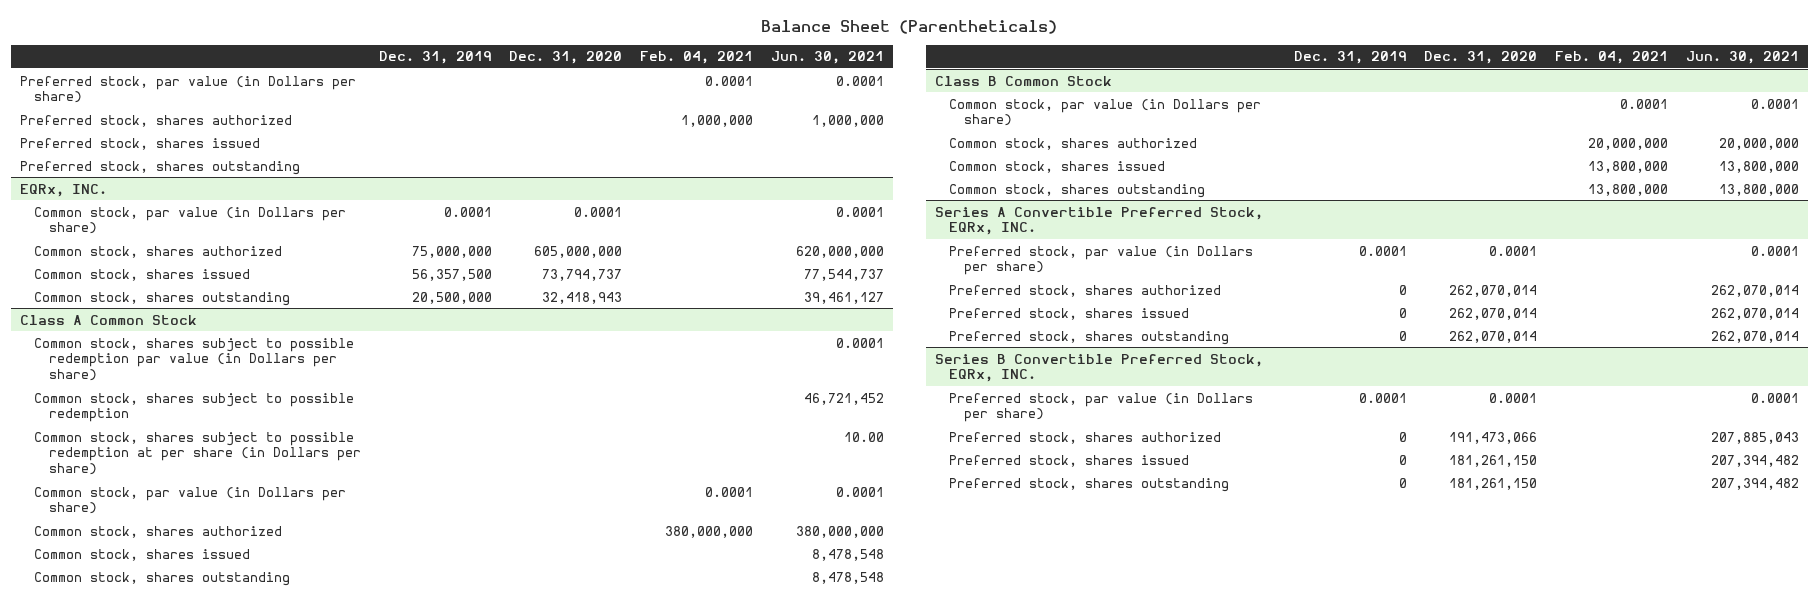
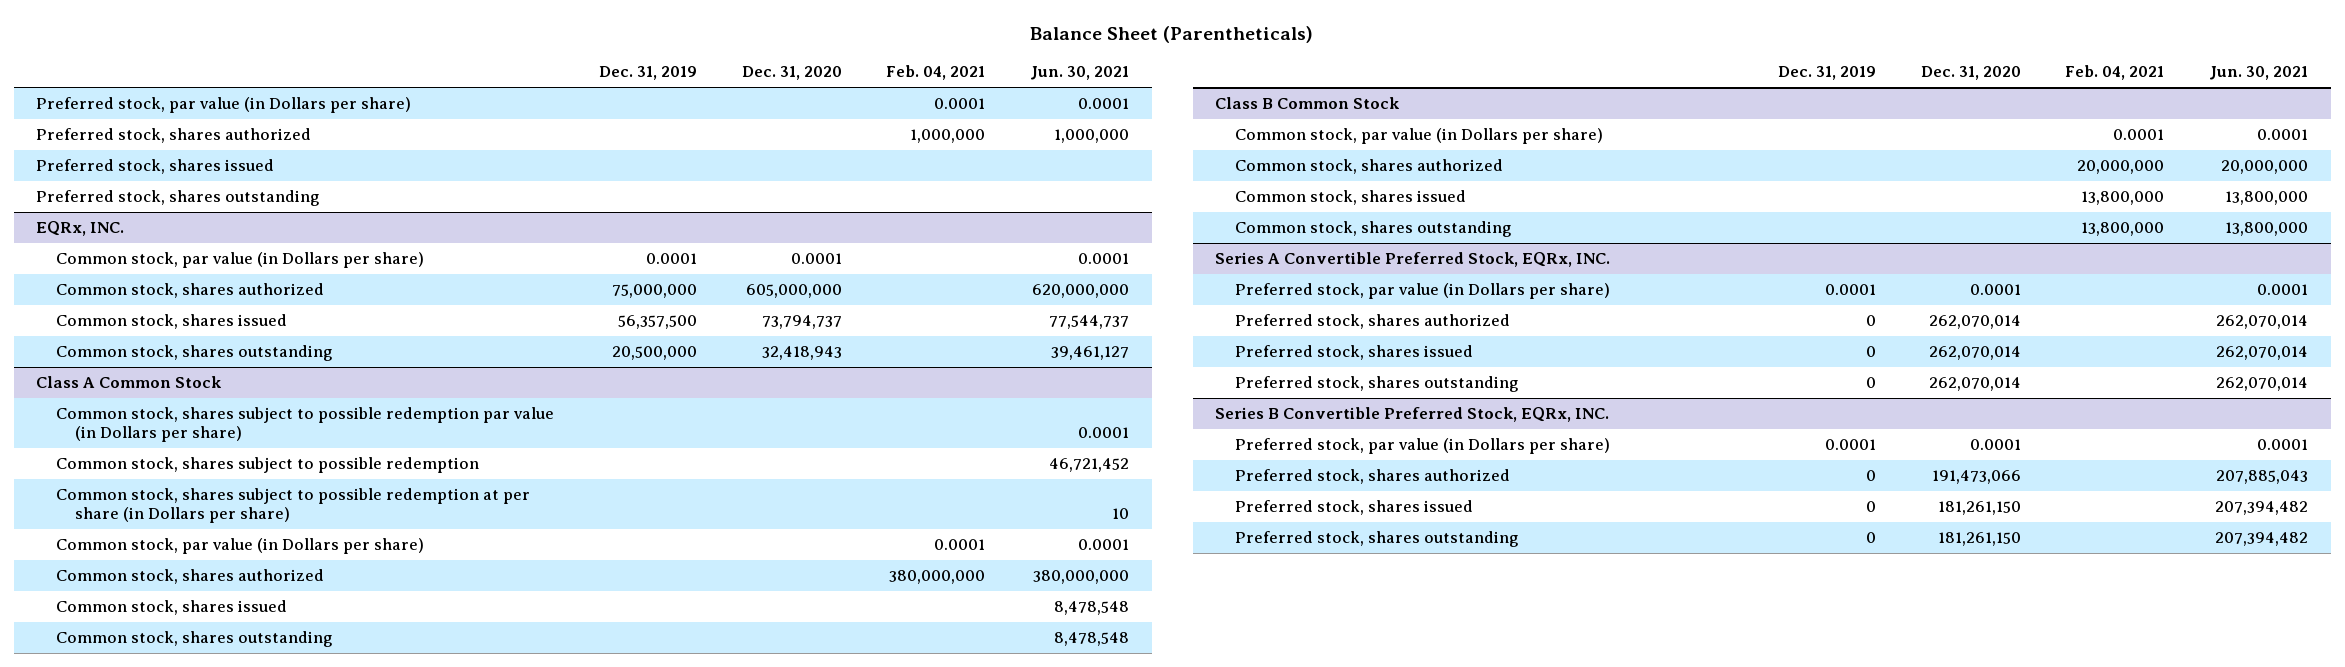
[843,431,884,442] 10.00 -> [1112,508,1130,520] 10

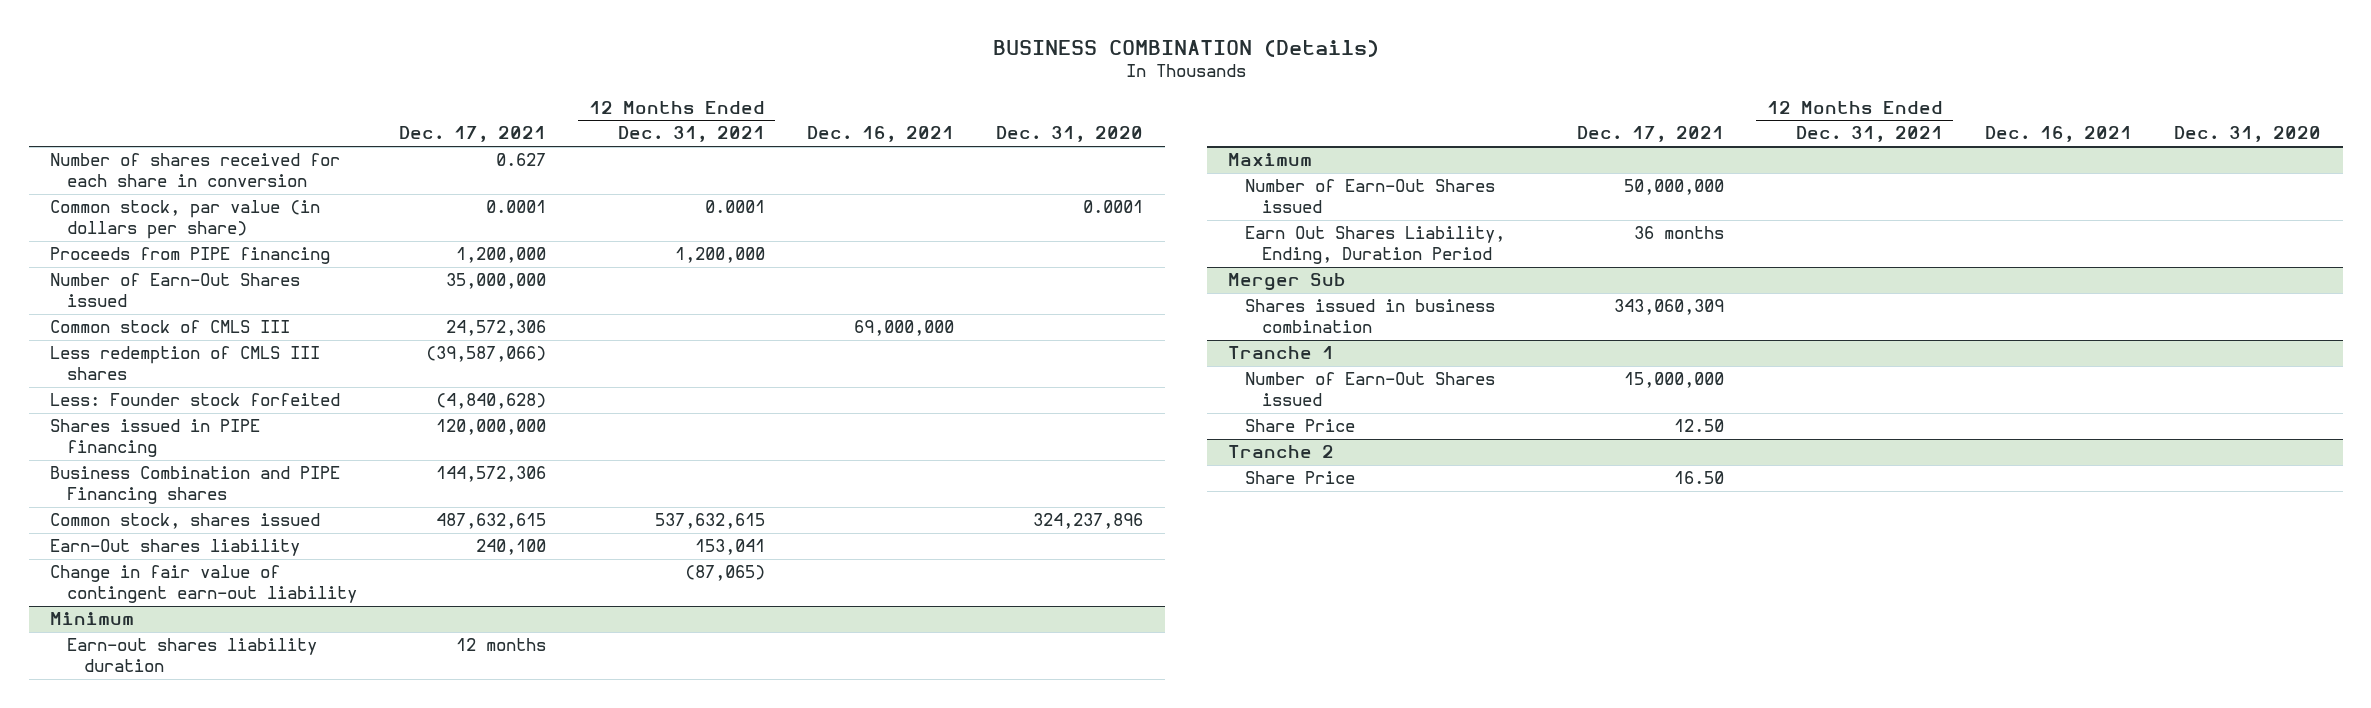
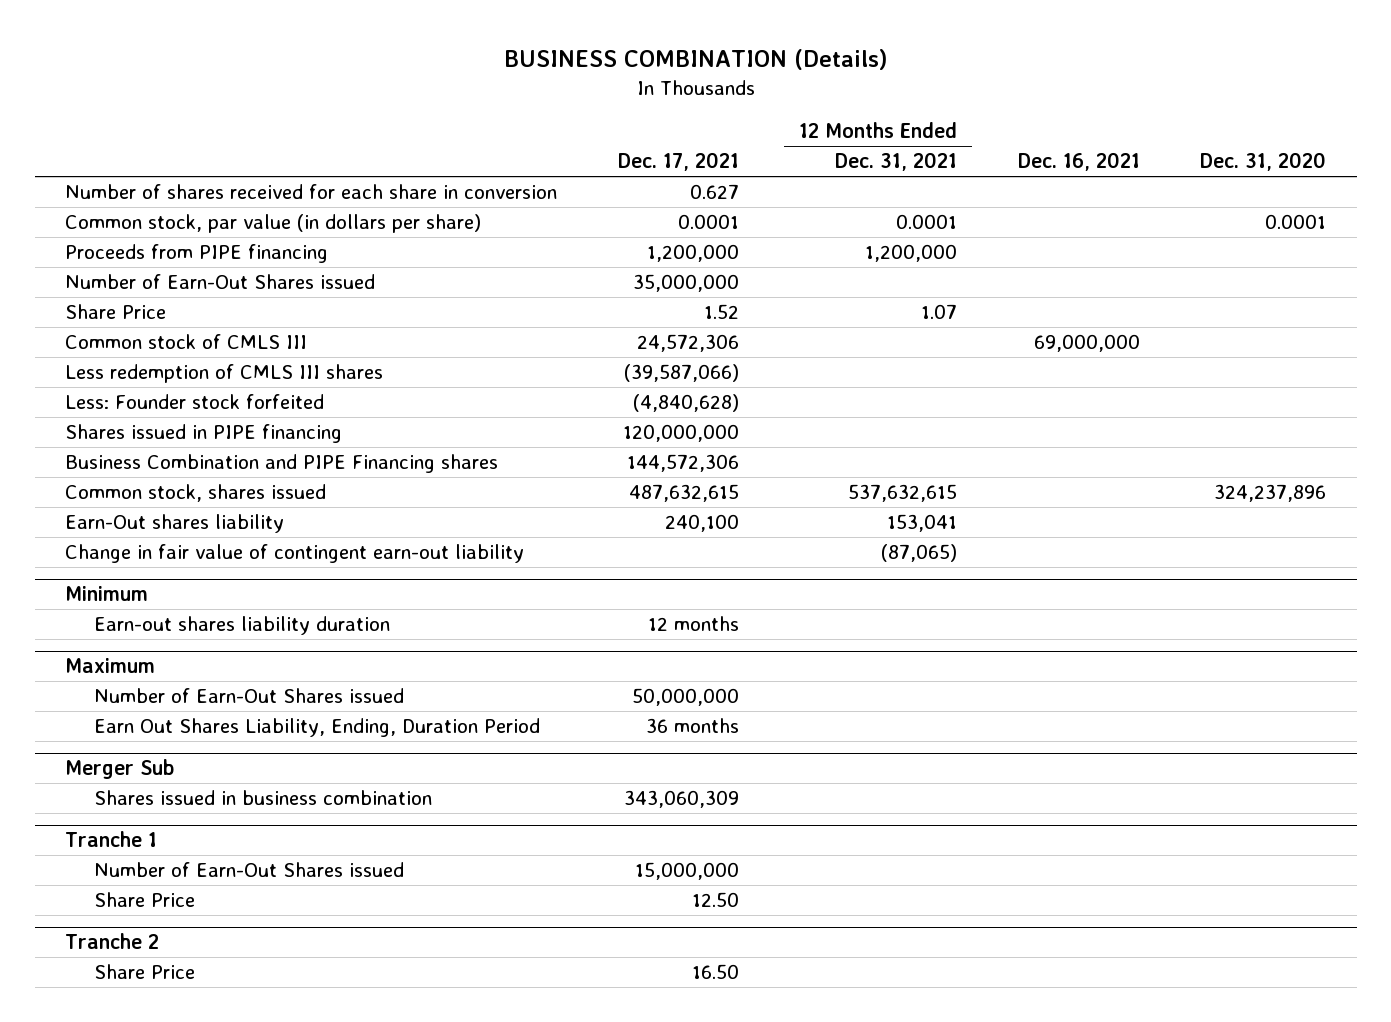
none -> [65,304,167,320] Share Price

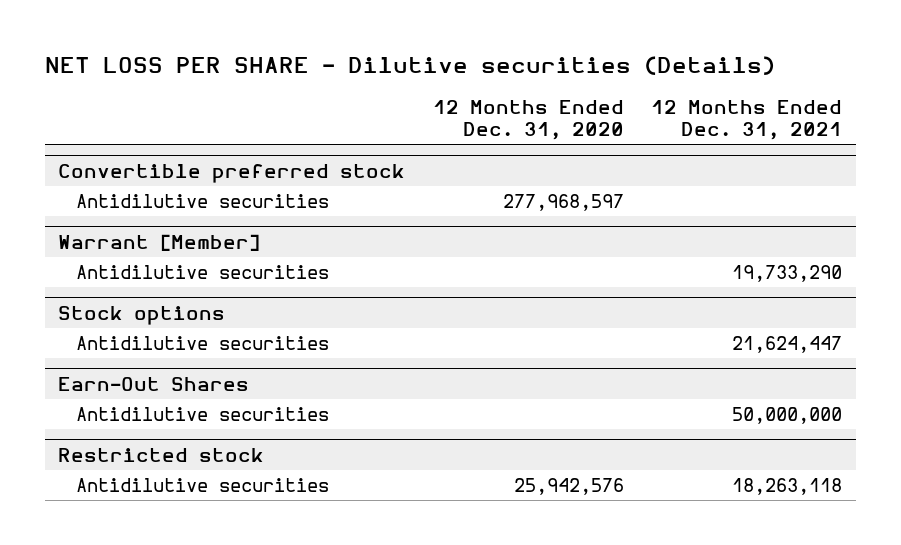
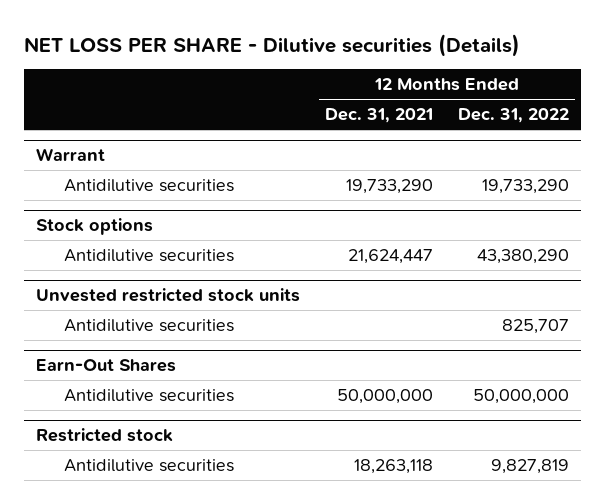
[432,100,624,140] 12 Months Ended Dec. 31, 2020 -> none
none -> [458,108,570,124] Dec. 31, 2022
[58,164,406,184] Convertible preferred stock -> none
[76,194,330,209] Antidilutive securities -> none
[58,234,261,252] Warrant [Member] -> [36,148,106,162] Warrant
none -> [36,288,301,303] Unvested restricted stock units
none -> [64,318,235,332] Antidilutive securities

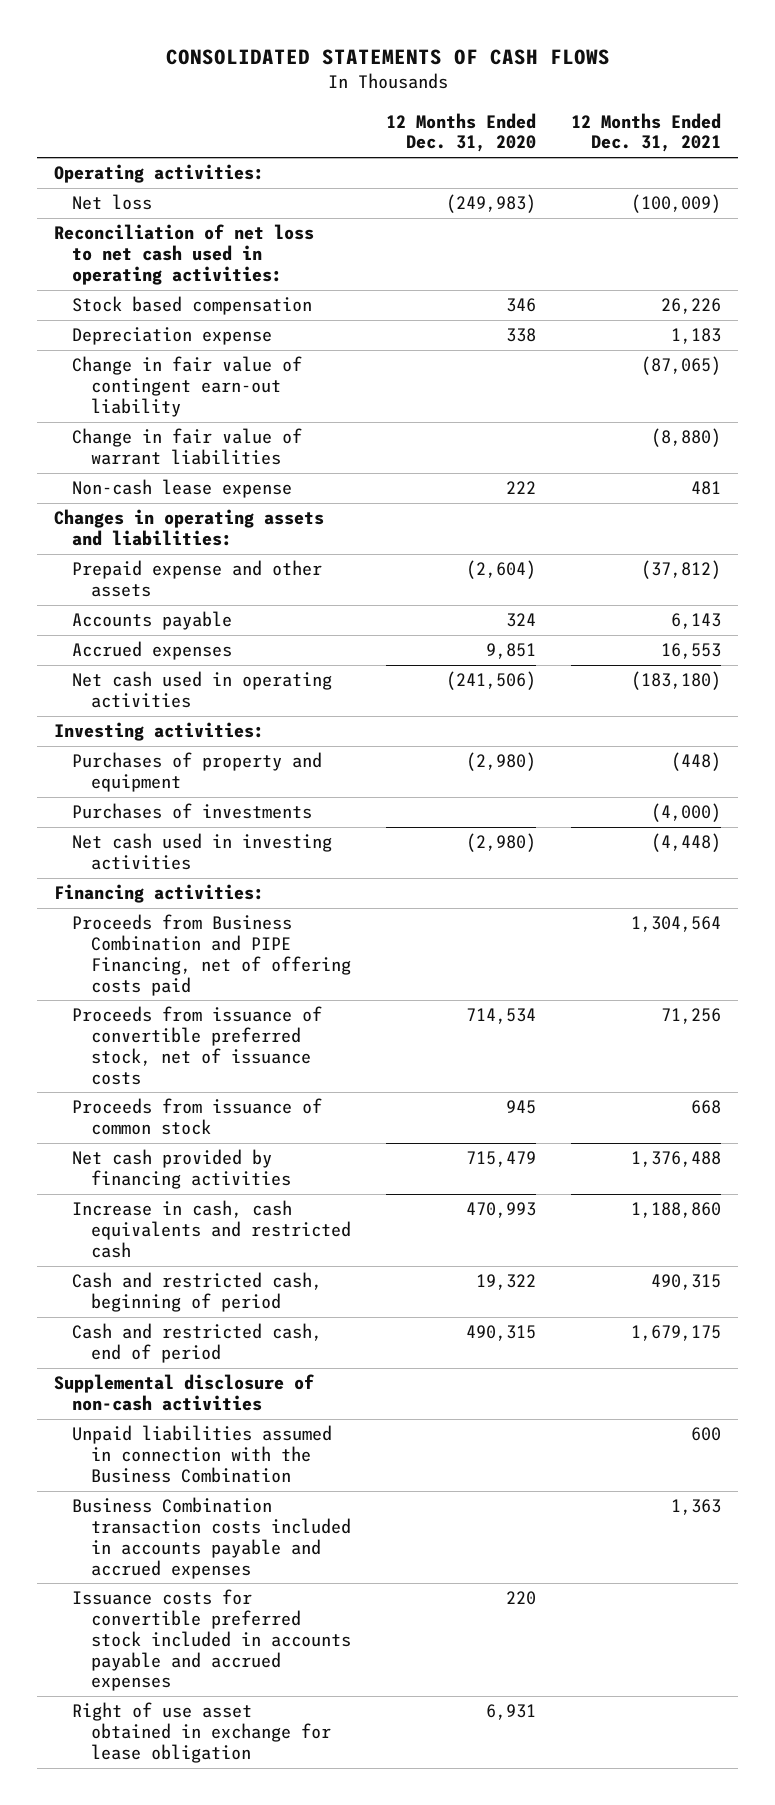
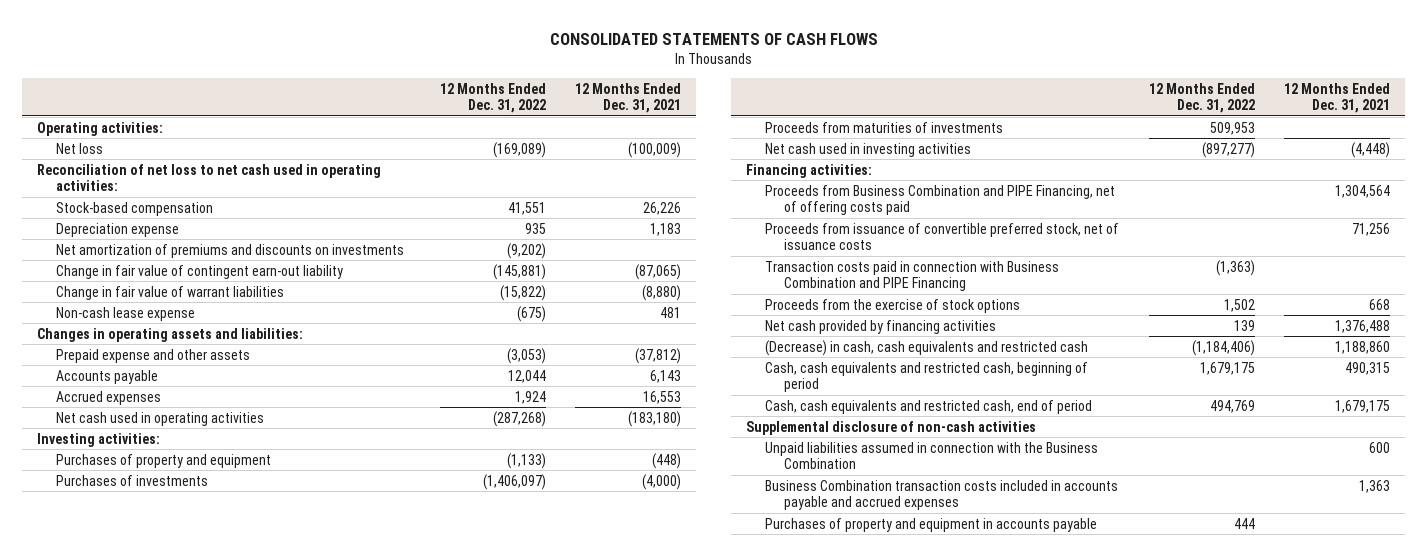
[385,112,536,153] 12 Months Ended Dec. 31, 2020 -> none
none -> [439,82,546,114] 12 Months Ended Dec. 31, 2022
[72,296,313,316] Stock based compensation -> [56,201,214,216] Stock-based compensation
none -> [56,243,405,258] Net amortization of premiums and discounts on investments
none -> [765,121,1004,133] Proceeds from maturities of investments
none -> [765,260,1060,292] Transaction costs paid in connection with Business Combination and PIPE Financing
[72,1098,323,1136] Proceeds from issuance of common stock -> [765,298,1021,313] Proceeds from the exercise of stock options
[72,1200,351,1258] Increase in cash, cash equivalents and restricted cash -> [765,339,1089,356] (Decrease) in cash, cash equivalents and restricted cash
[72,1272,323,1313] Cash and restricted cash, beginning of period -> [765,361,1089,393] Cash, cash equivalents and restricted cash, beginning of period
[72,1323,323,1364] Cash and restricted cash, end of period -> [765,399,1093,414] Cash, cash equivalents and restricted cash, end of period
[72,1589,351,1692] Issuance costs for convertible preferred stock included in accounts payable and accrued expenses -> none
[72,1702,331,1763] Right of use asset obtained in exchange for lease obligation -> none
none -> [765,517,1098,532] Purchases of property and equipment in accounts payable

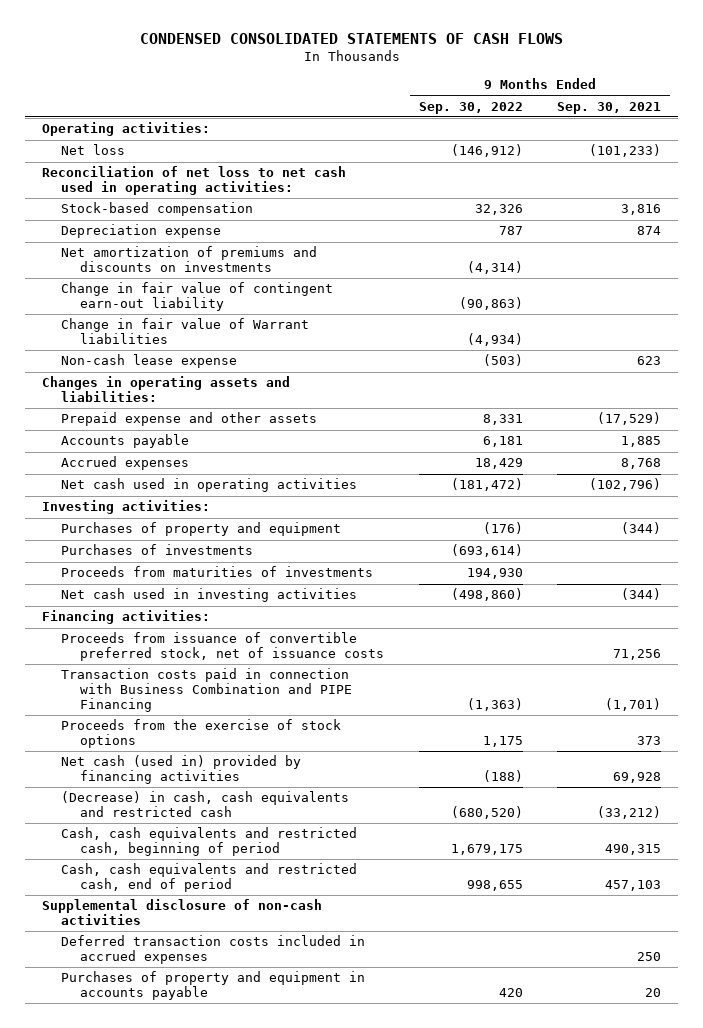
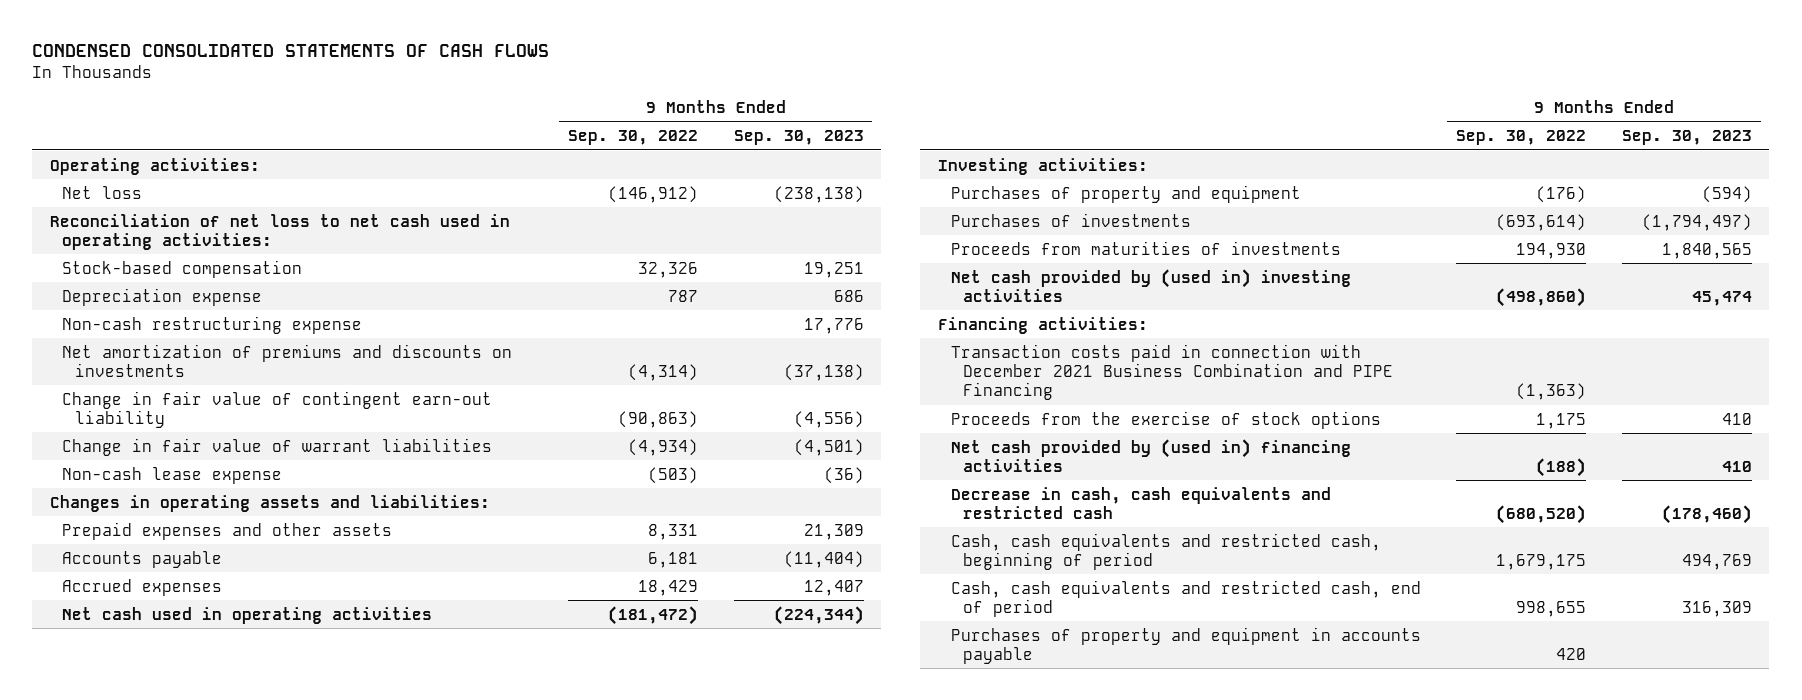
[557,101,662,114] Sep. 30, 2021 -> none
none -> [733,130,864,146] Sep. 30, 2023
none -> [62,315,363,334] Non-cash restructuring expense
[61,318,310,344] Change in fair value of Warrant liabilities -> [62,437,493,456] Change in fair value of warrant liabilities
[61,412,318,427] Prepaid expense and other assets -> [62,521,393,540] Prepaid expenses and other assets
[61,588,358,603] Net cash used in investing activities -> [950,268,1351,302] Net cash provided by (used in) investing activities
[61,632,385,661] Proceeds from issuance of convertible preferred stock, net of issuance costs -> none
[61,668,353,712] Transaction costs paid in connection with Business Combination and PIPE Financing -> [950,343,1393,401] Transaction costs paid in connection with December 2021 Business Combination and PIPE Financing
[61,755,302,784] Net cash (used in) provided by financing activities -> [950,438,1351,472] Net cash provided by (used in) financing activities
[61,791,350,817] (Decrease) in cash, cash equivalents and restricted cash -> [950,486,1331,519] Decrease in cash, cash equivalents and restricted cash
[42,899,323,925] Supplemental disclosure of non-cash activities -> none
[61,935,366,964] Deferred transaction costs included in accrued expenses -> none

